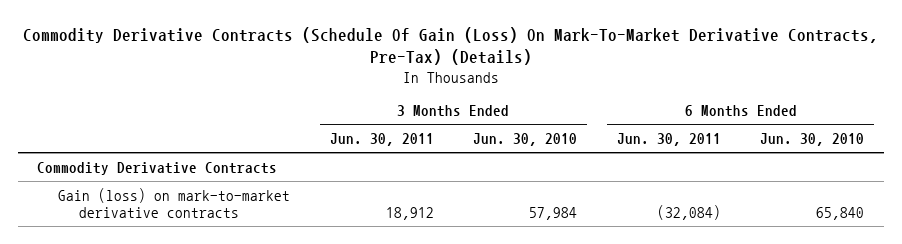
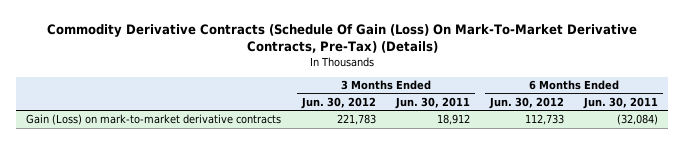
[473,132,578,146] Jun. 30, 2010 -> none
[760,132,865,146] Jun. 30, 2010 -> none
none -> [300,97,376,110] Jun. 30, 2012
none -> [488,97,564,110] Jun. 30, 2012
[37,161,278,175] Commodity Derivative Contracts -> none
[58,187,291,218] Gain (loss) on mark-to-market derivative contracts -> [26,114,282,126] Gain (Loss) on mark-to-market derivative contracts

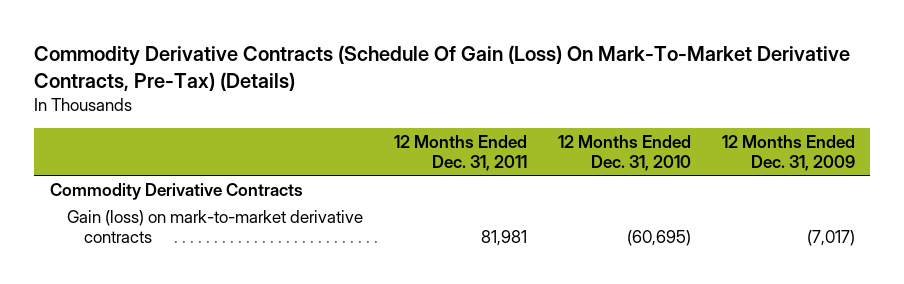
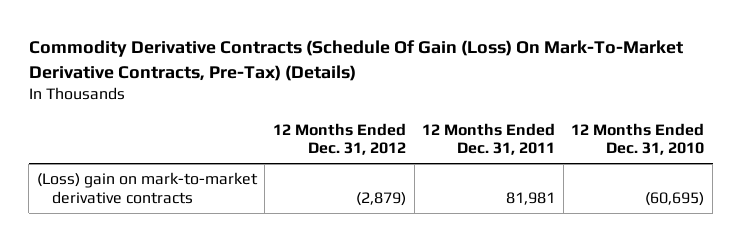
[721,135,855,172] 12 Months Ended Dec. 31, 2009 -> none
none -> [272,122,406,156] 12 Months Ended Dec. 31, 2012
[49,182,303,200] Commodity Derivative Contracts -> none
[66,209,363,244] Gain (loss) on mark-to-market derivative contracts -> [36,172,258,204] (Loss) gain on mark-to-market derivative contracts

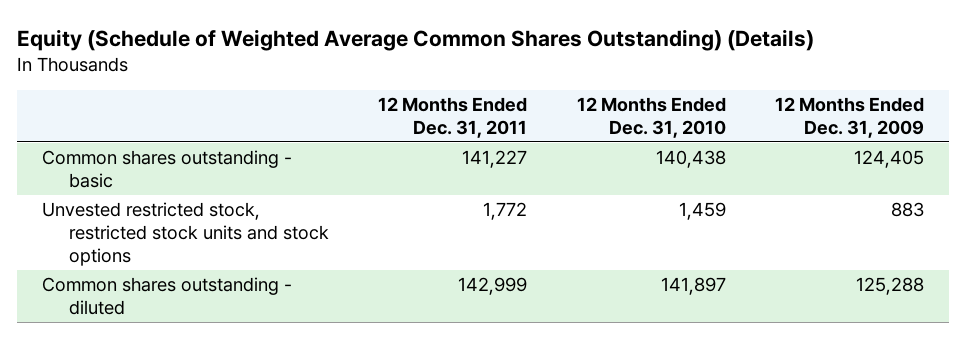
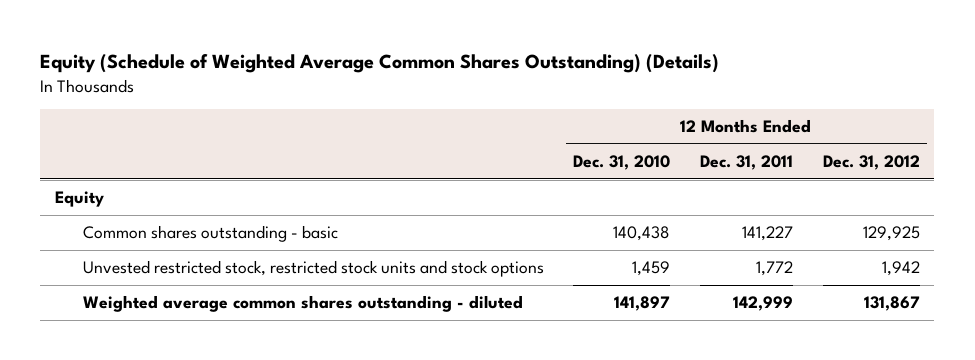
[775,97,925,138] 12 Months Ended Dec. 31, 2009 -> none
none -> [822,155,920,171] Dec. 31, 2012
none -> [55,191,105,208] Equity
[42,277,293,315] Common shares outstanding - diluted -> [82,295,523,313] Weighted average common shares outstanding - diluted

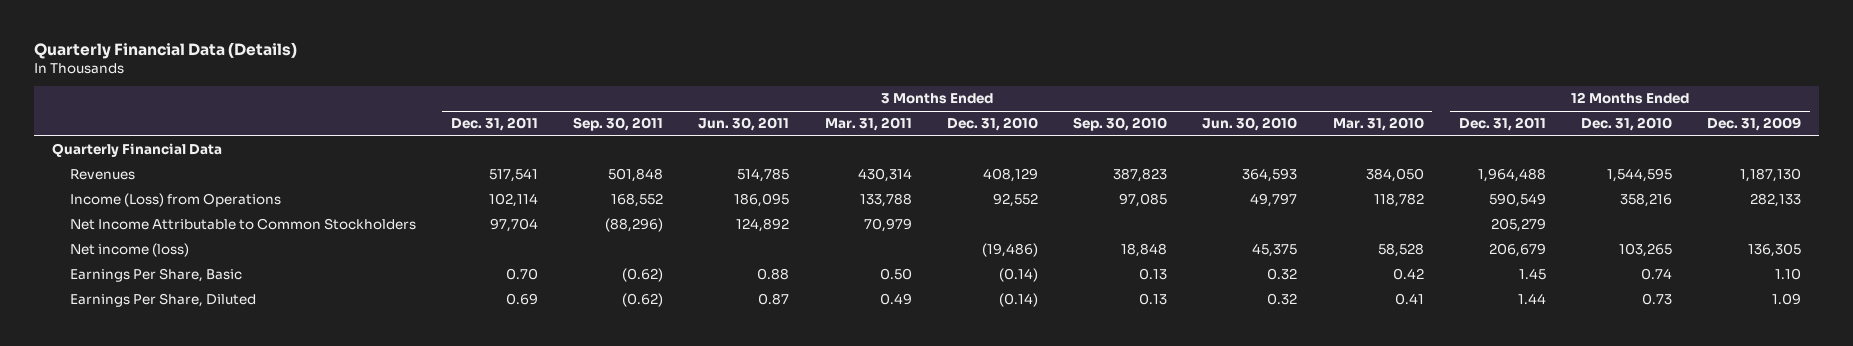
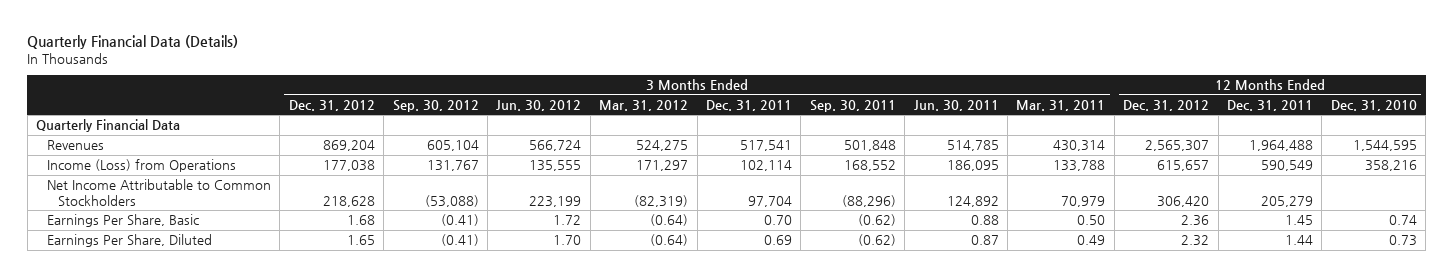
[946,117,1038,132] Dec. 31, 2010 -> none
[1073,117,1168,132] Sep. 30, 2010 -> none
[1202,117,1298,132] Jun. 30, 2010 -> none
[1332,117,1424,132] Mar. 31, 2010 -> none
[1707,117,1802,132] Dec. 31, 2009 -> none
none -> [288,99,375,111] Dec. 31, 2012
none -> [392,99,479,112] Sep. 30, 2012
none -> [496,99,582,111] Jun. 30, 2012
none -> [599,99,689,111] Mar. 31, 2012
none -> [1123,99,1210,111] Dec. 31, 2012
[69,243,189,258] Net income (loss) -> none

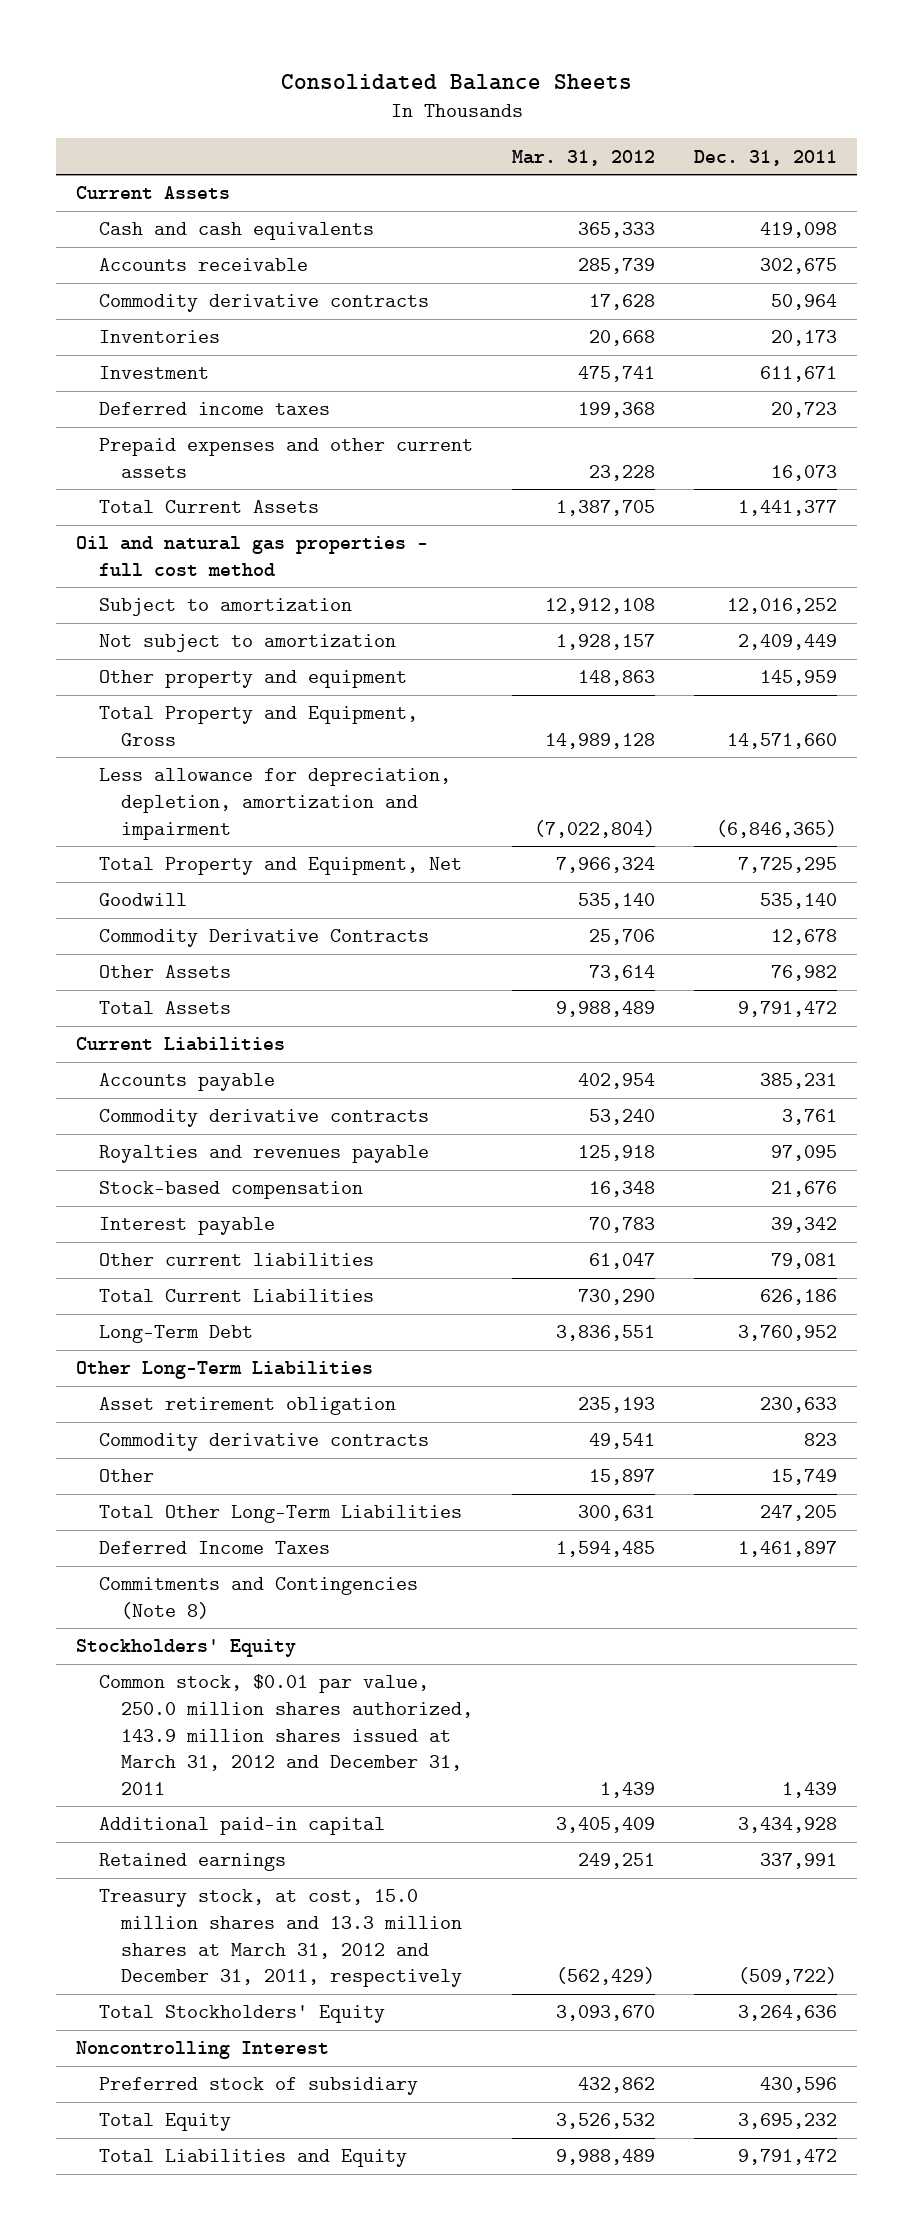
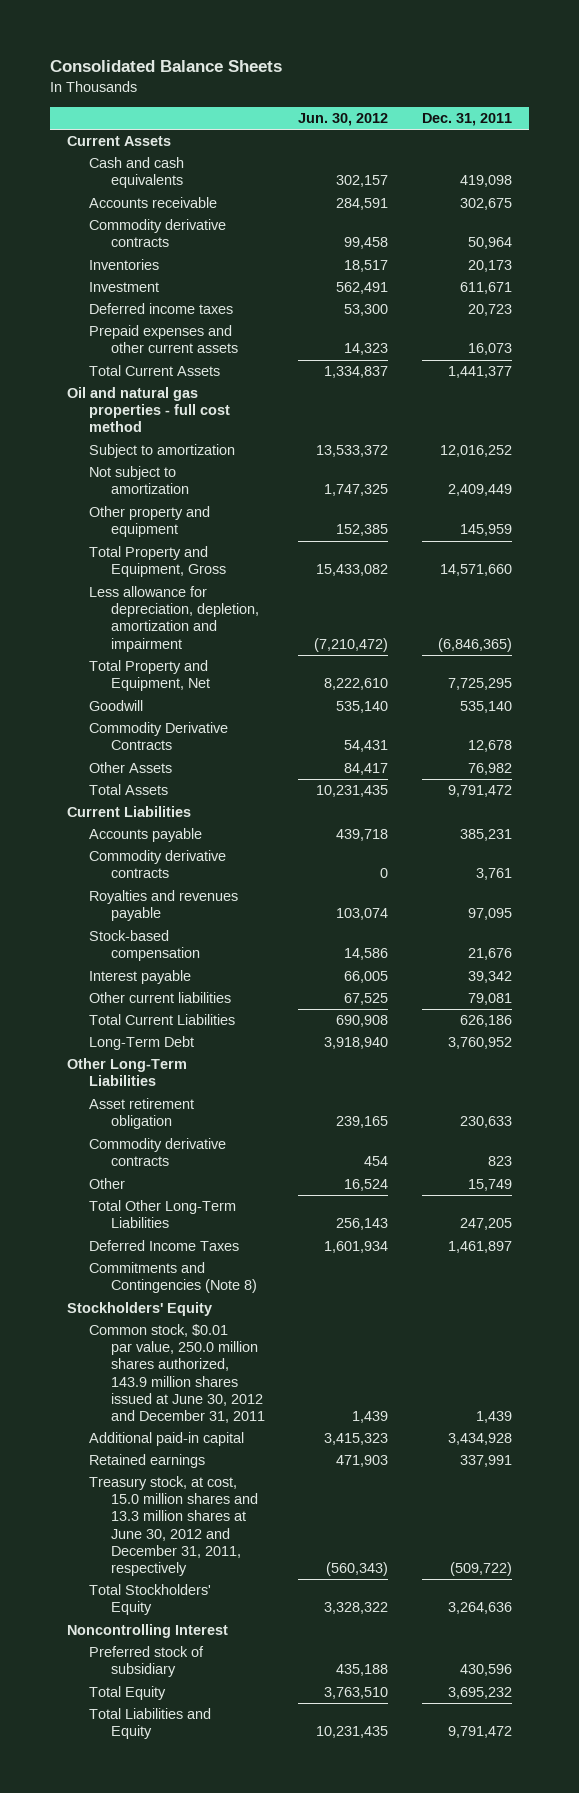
[512,149,656,166] Mar. 31, 2012 -> none
none -> [298,113,389,127] Jun. 30, 2012
[98,1674,474,1796] Common stock, $0.01 par value, 250.0 million shares authorized, 143.9 million shares issued at March 31, 2012 and December 31, 2011 -> [88,1324,265,1423] Common stock, $0.01 par value, 250.0 million shares authorized, 143.9 million shares issued at June 30, 2012 and December 31, 2011
[98,1889,463,1988] Treasury stock, at cost, 15.0 million shares and 13.3 million shares at March 31, 2012 and December 31, 2011, respectively -> [88,1476,258,1576] Treasury stock, at cost, 15.0 million shares and 13.3 million shares at June 30, 2012 and December 31, 2011, respectively

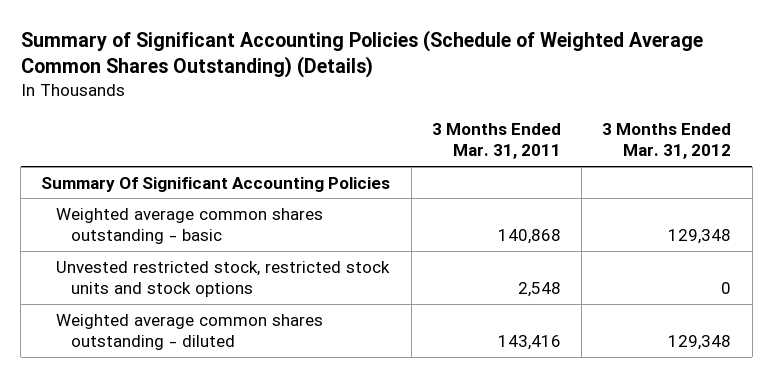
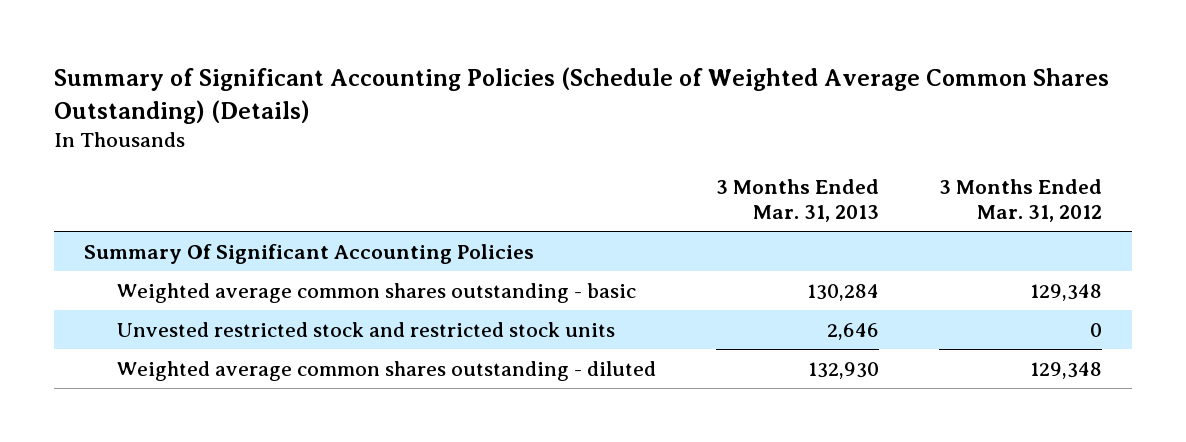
[431,122,561,160] 3 Months Ended Mar. 31, 2011 -> none
none -> [716,179,880,223] 3 Months Ended Mar. 31, 2013
[56,260,391,298] Unvested restricted stock, restricted stock units and stock options -> [117,321,616,337] Unvested restricted stock and restricted stock units

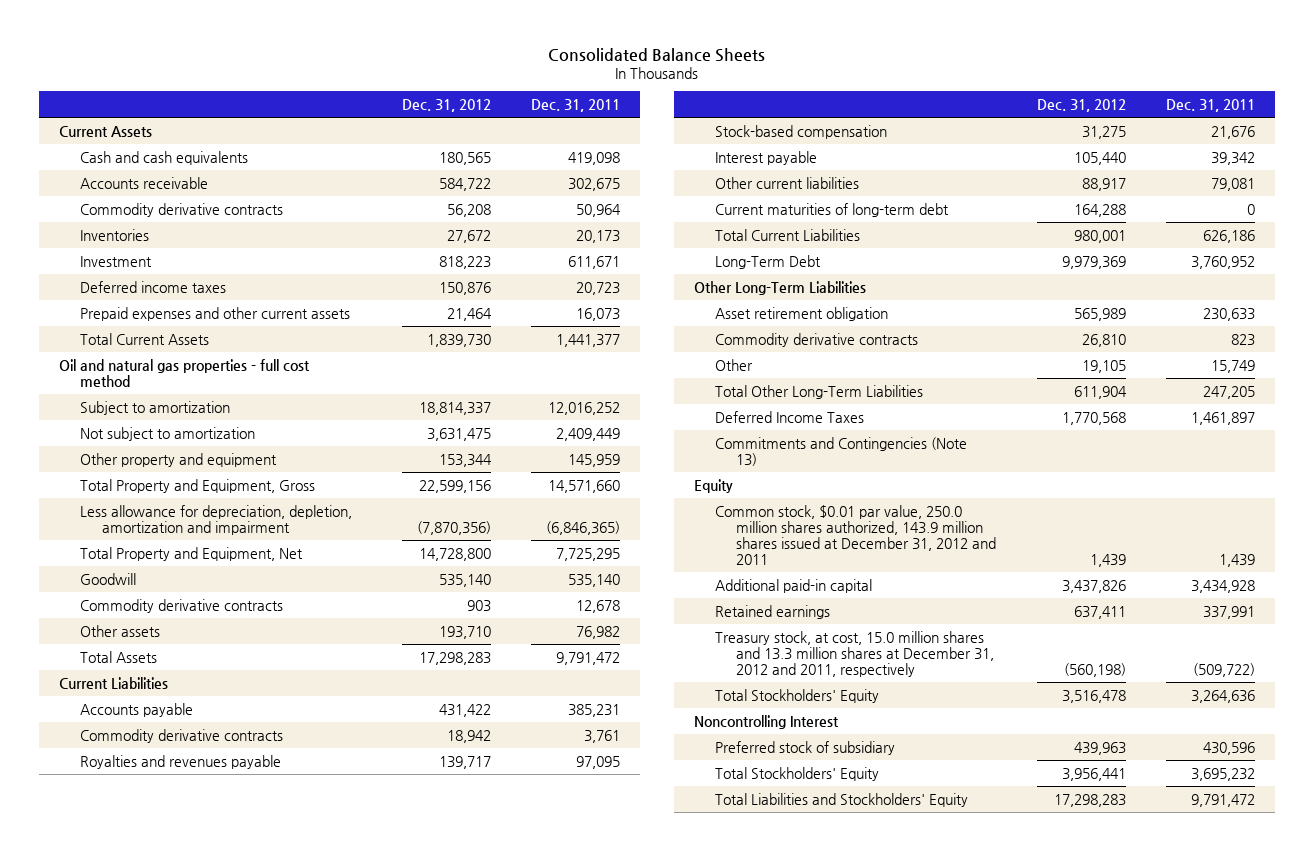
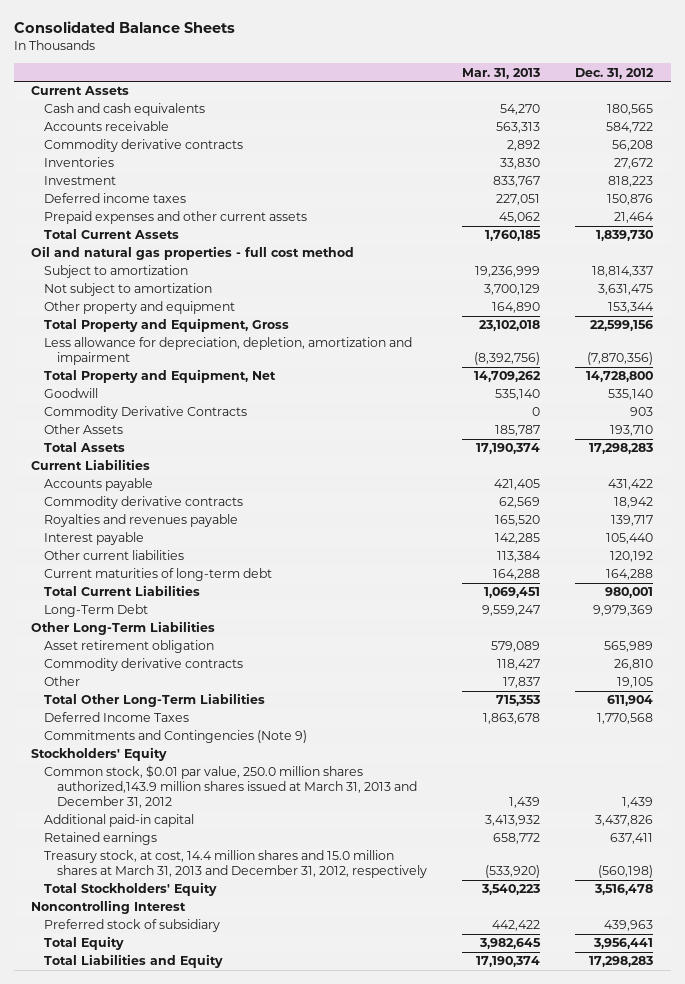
[531,99,621,113] Dec. 31, 2011 -> none
none -> [462,67,541,79] Mar. 31, 2013
[80,598,284,613] Commodity derivative contracts -> [44,406,248,420] Commodity Derivative Contracts
[80,624,161,637] Other assets -> [44,424,124,435] Other Assets
[715,124,888,139] Stock-based compensation -> none
[1081,177,1126,191] 88,917 -> [610,551,654,563] 120,192
[715,436,968,466] Commitments and Contingencies (Note 13) -> [44,730,308,744] Commitments and Contingencies (Note 9)
[693,478,733,493] Equity -> [31,747,168,762] Stockholders' Equity
[715,504,997,565] Common stock, $0.01 par value, 250.0 million shares authorized, 143.9 million shares issued at December 31, 2012 and 2011 -> [44,765,417,809] Common stock, $0.01 par value, 250.0 million shares authorized,143.9 million shares issued at March 31, 2013 and December 31, 2012
[715,630,995,677] Treasury stock, at cost, 15.0 million shares and 13.3 million shares at December 31, 2012 and 2011, respectively -> [44,850,427,879] Treasury stock, at cost, 14.4 million shares and 15.0 million shares at March 31, 2013 and December 31, 2012, respectively
[715,766,880,781] Total Stockholders' Equity -> [44,936,125,951] Total Equity
[715,792,969,807] Total Liabilities and Stockholders' Equity -> [44,954,224,969] Total Liabilities and Equity

